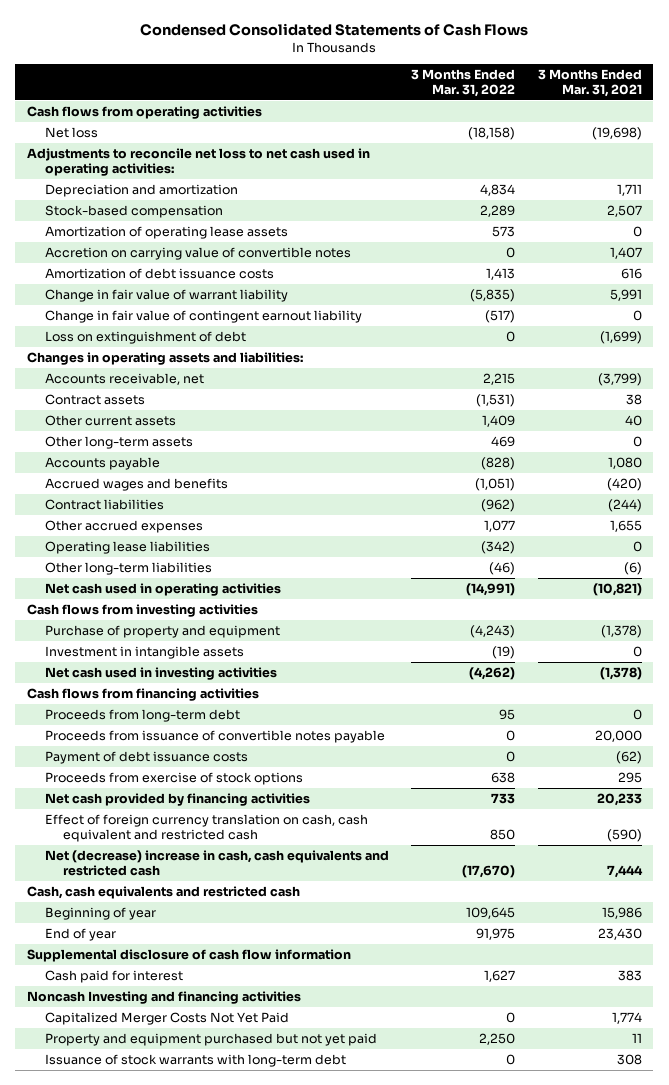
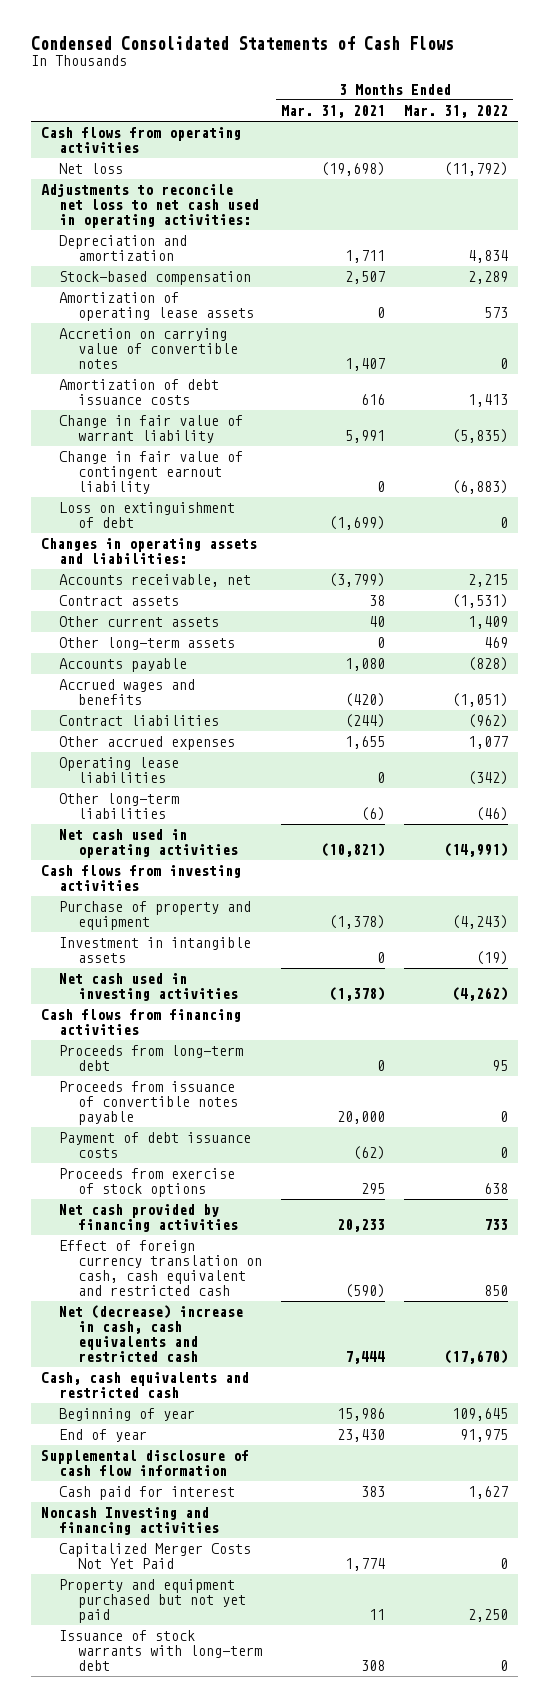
[468,127,516,141] (18,158) -> [444,162,509,177] (11,792)
[485,310,516,324] (517) -> [452,479,509,494] (6,883)

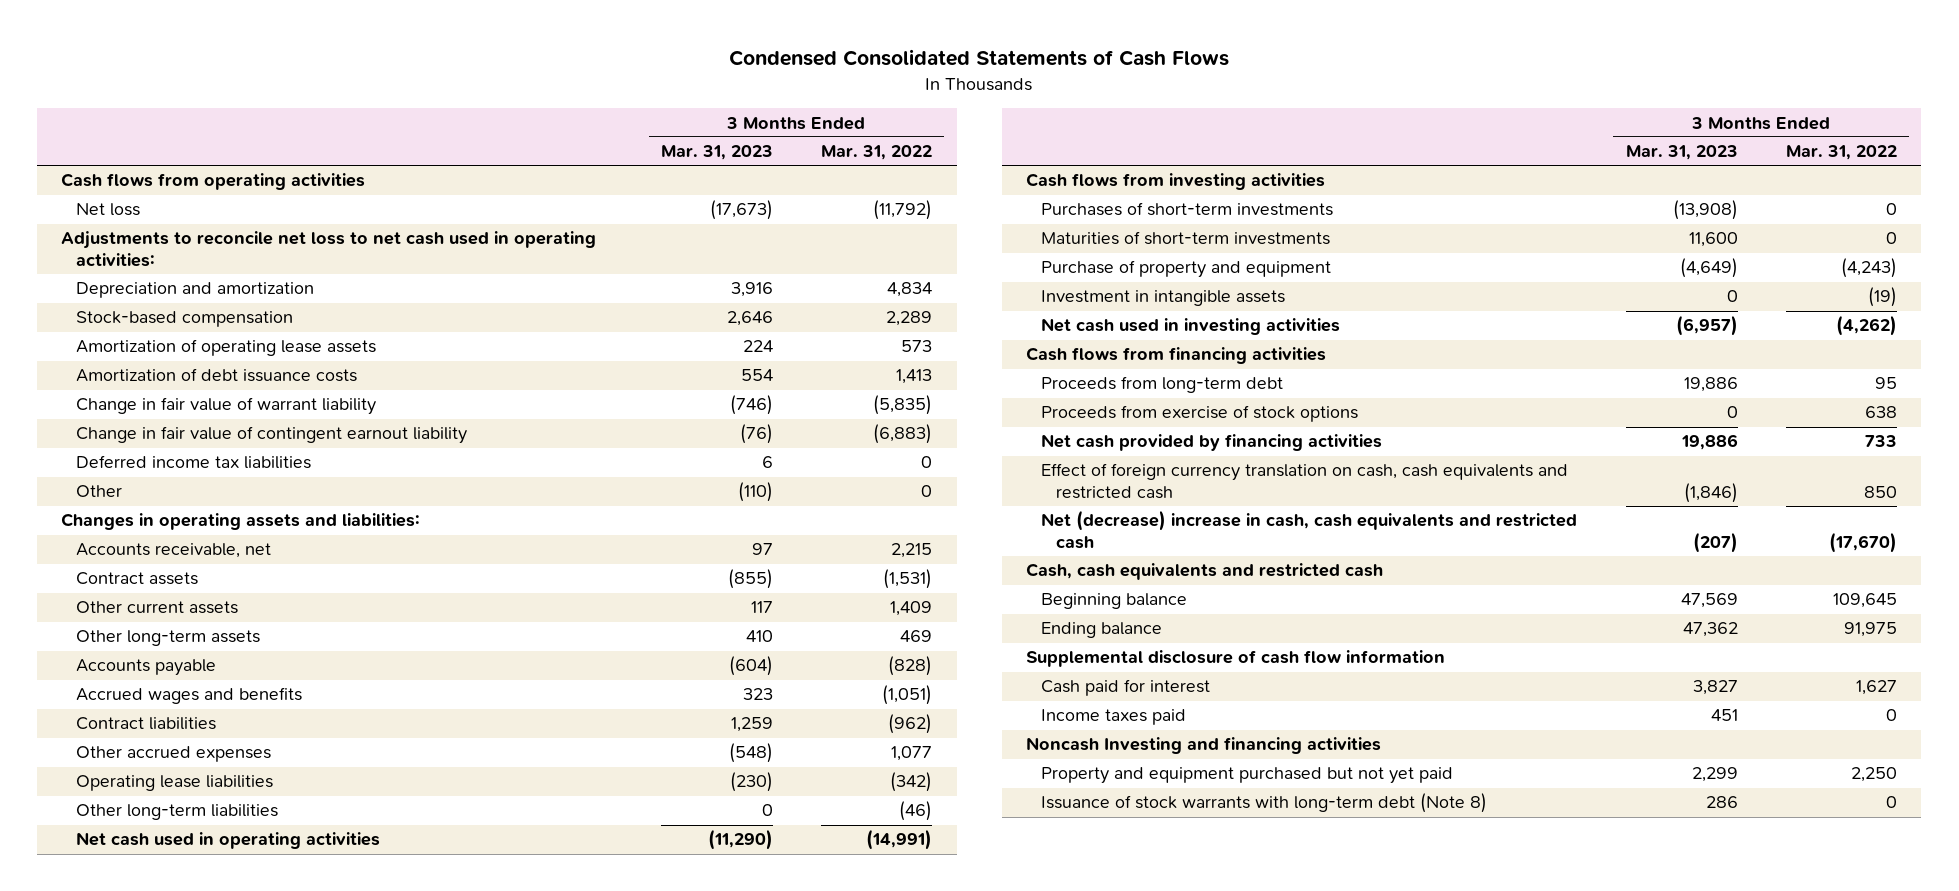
[280,104,385,118] Mar. 31, 2021 -> none
none -> [660,145,773,161] Mar. 31, 2023
[59,328,238,369] Accretion on carrying value of convertible notes -> none
[59,502,236,529] Loss on extinguishment of debt -> none
none -> [76,455,312,470] Deferred income tax liabilities
none -> [76,485,123,498] Other
none -> [1041,202,1334,217] Purchases of short-term investments
none -> [1041,231,1331,246] Maturities of short-term investments
[59,1081,238,1125] Proceeds from issuance of convertible notes payable -> none
[59,1132,252,1159] Payment of debt issuance costs -> none
[59,1240,262,1296] Effect of foreign currency translation on cash, cash equivalent and restricted cash -> [1041,463,1569,500] Effect of foreign currency translation on cash, cash equivalents and restricted cash
[59,1408,196,1422] Beginning of year -> [1041,593,1188,610] Beginning balance
[59,1429,148,1443] End of year -> [1041,622,1163,639] Ending balance
none -> [1041,709,1187,726] Income taxes paid
[59,1543,252,1570] Capitalized Merger Costs Not Yet Paid -> none
[59,1630,262,1671] Issuance of stock warrants with long-term debt -> [1041,793,1488,814] Issuance of stock warrants with long-term debt (Note 8)

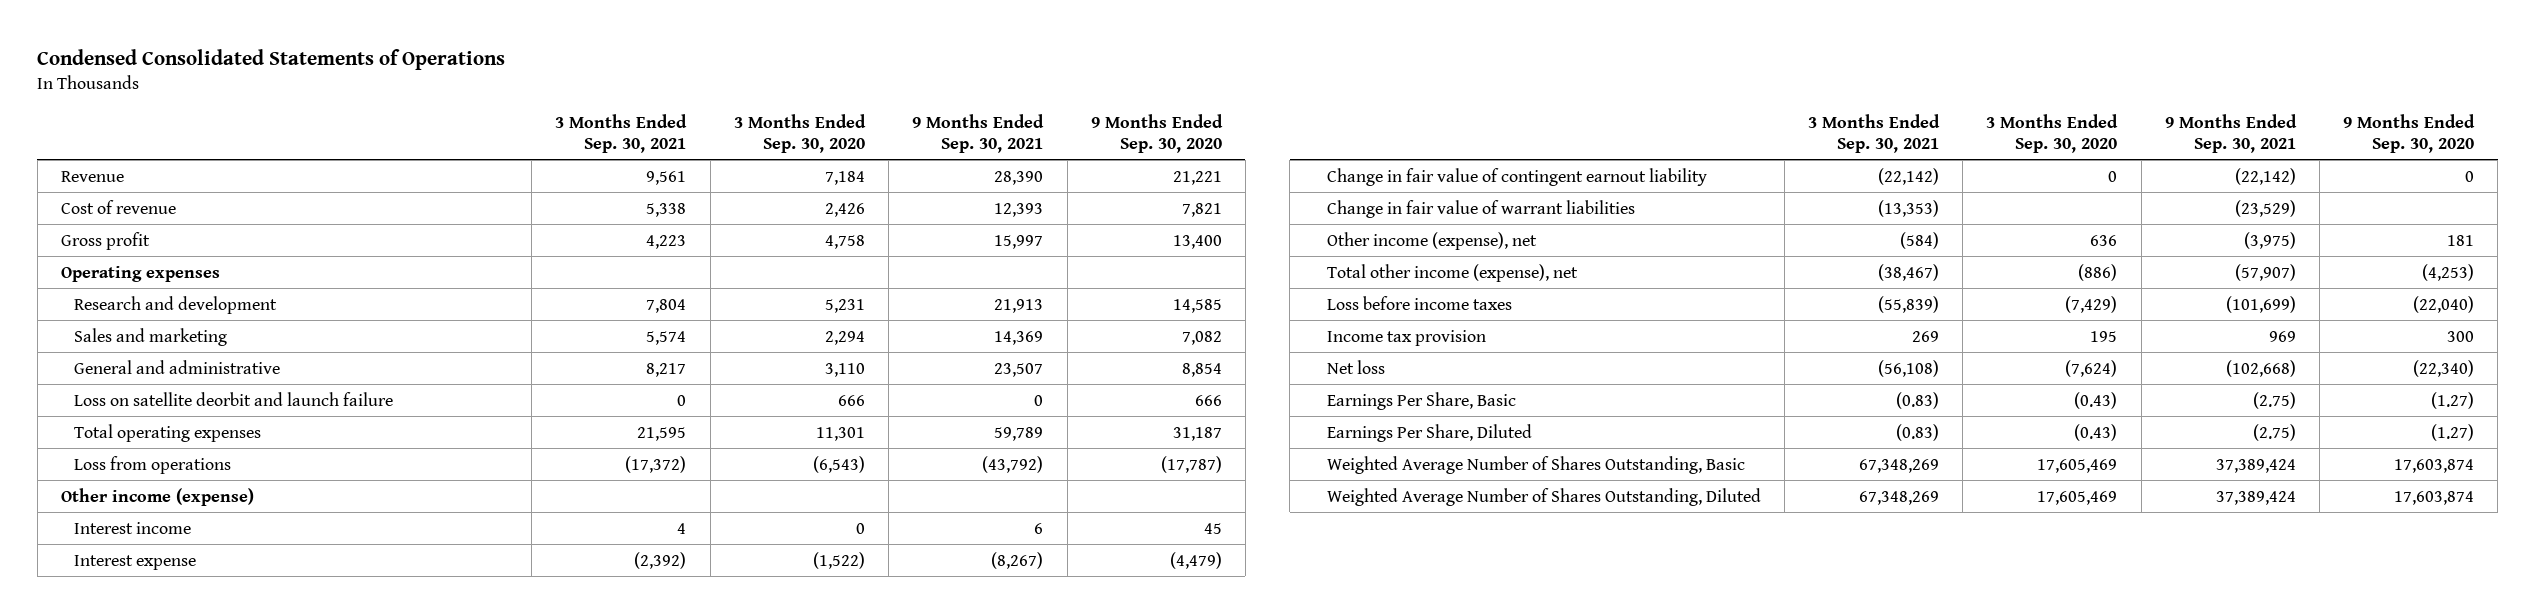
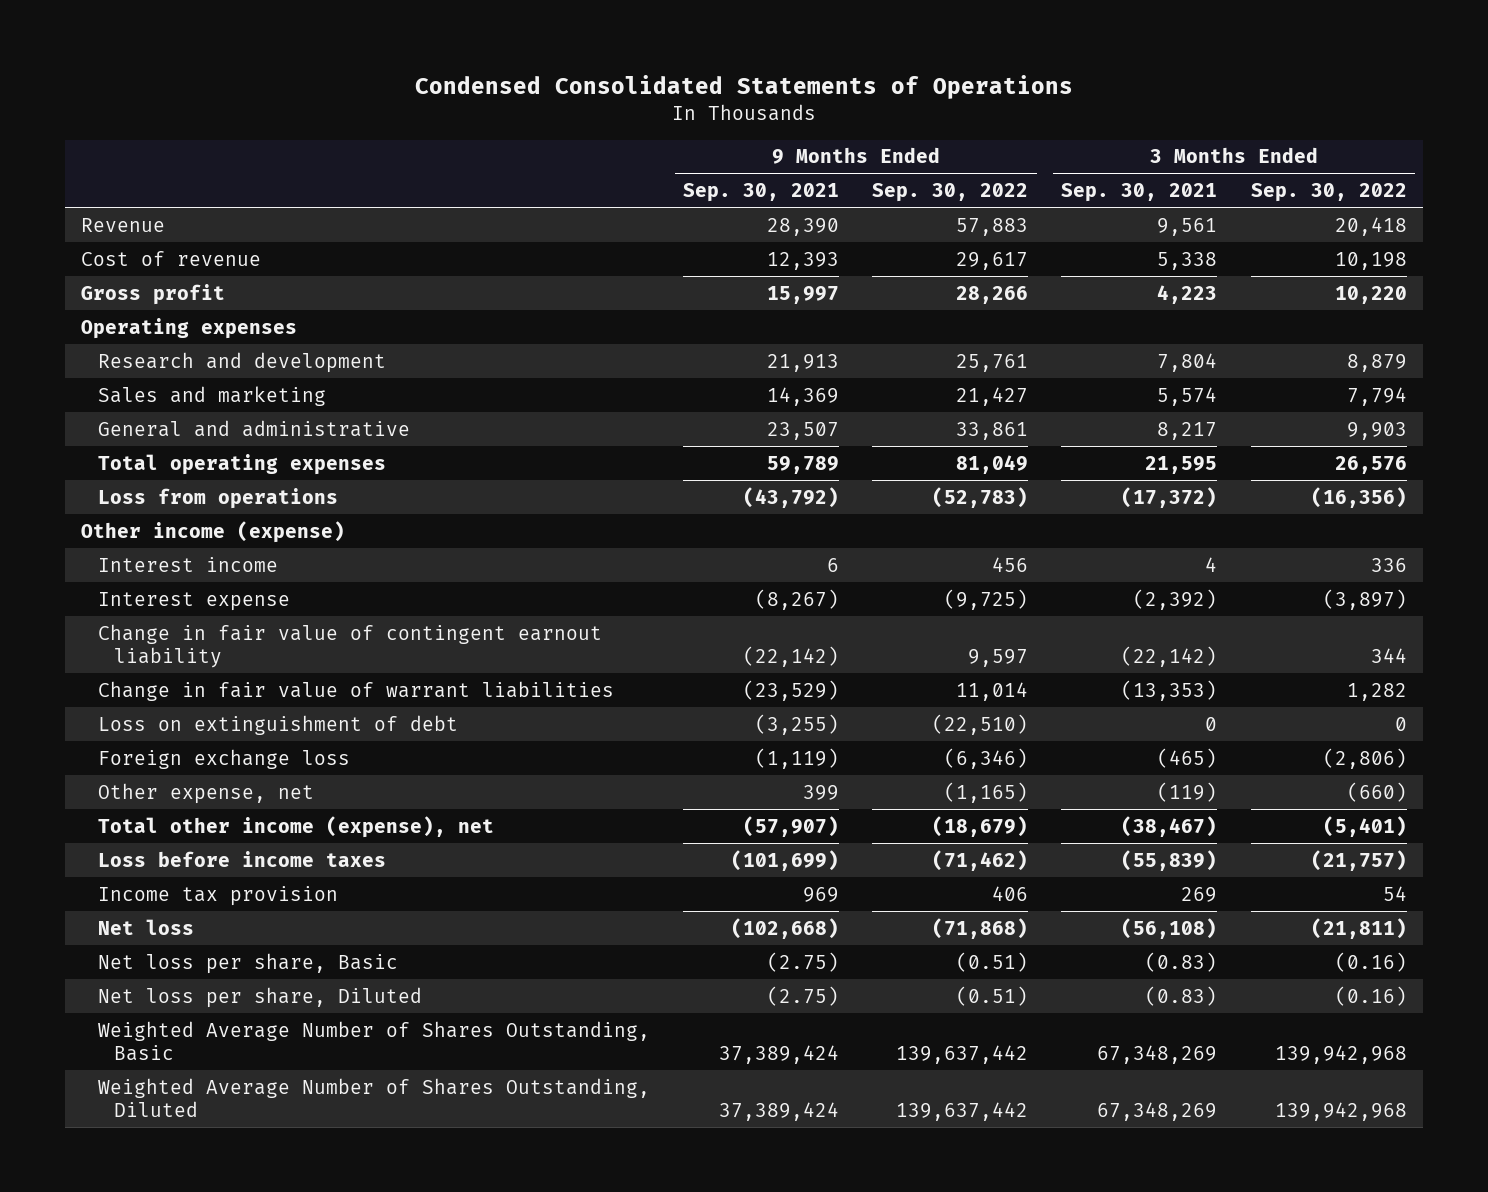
[733,113,866,153] 3 Months Ended Sep. 30, 2020 -> none
[1090,113,1223,153] 9 Months Ended Sep. 30, 2020 -> none
none -> [872,183,1029,203] Sep. 30, 2022
none -> [1250,183,1407,203] Sep. 30, 2022
[74,391,394,406] Loss on satellite deorbit and launch failure -> none
none -> [97,714,458,735] Loss on extinguishment of debt
none -> [97,748,350,769] Foreign exchange loss
[1326,231,1537,250] Other income (expense), net -> [97,782,314,804] Other expense, net
[1899,231,1939,249] (584) -> [1157,781,1218,802] (119)
[2243,231,2296,249] (3,975) -> [803,784,840,800] 399
[1326,391,1516,410] Earnings Per Share, Basic -> [97,952,398,974] Net loss per share, Basic
[1326,423,1532,442] Earnings Per Share, Diluted -> [97,986,422,1008] Net loss per share, Diluted

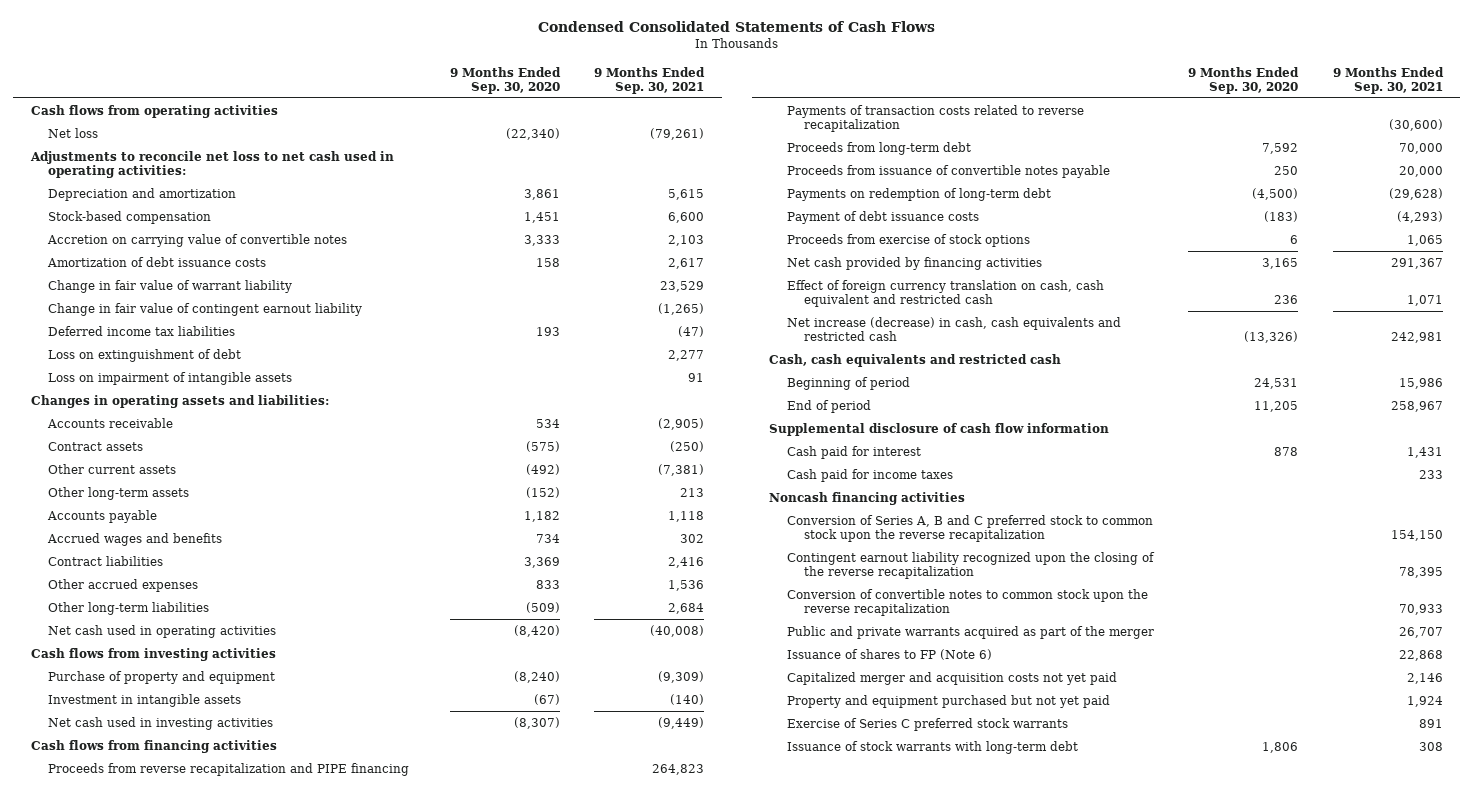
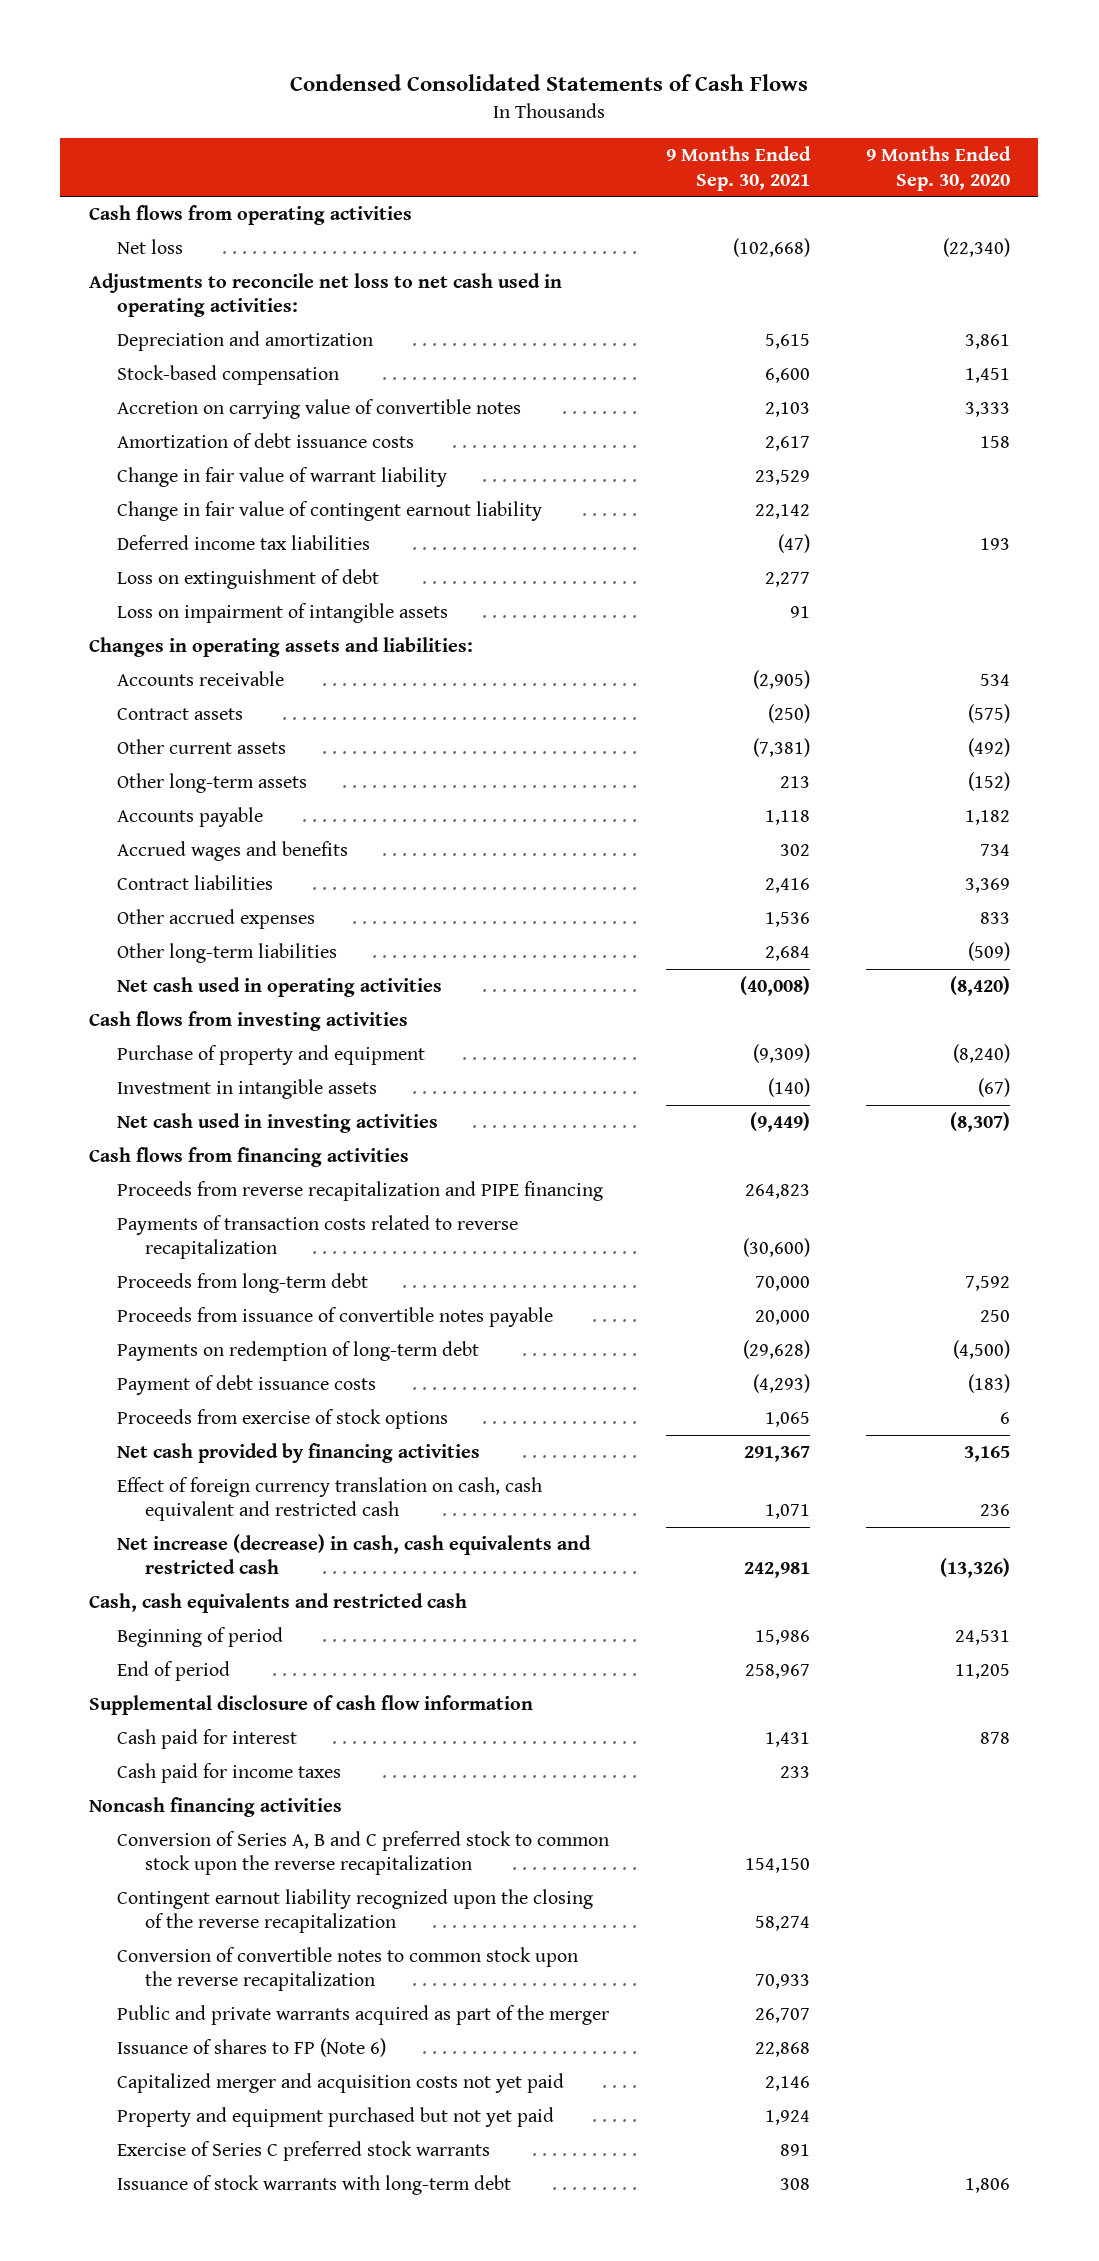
[650,128,705,141] (79,261) -> [732,237,810,257] (102,668)
[658,303,705,316] (1,265) -> [754,503,810,519] 22,142
[1398,567,1443,579] 78,395 -> [754,1916,810,1932] 58,274

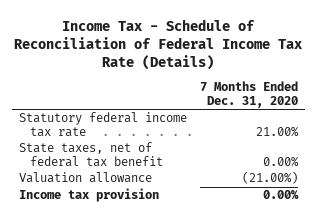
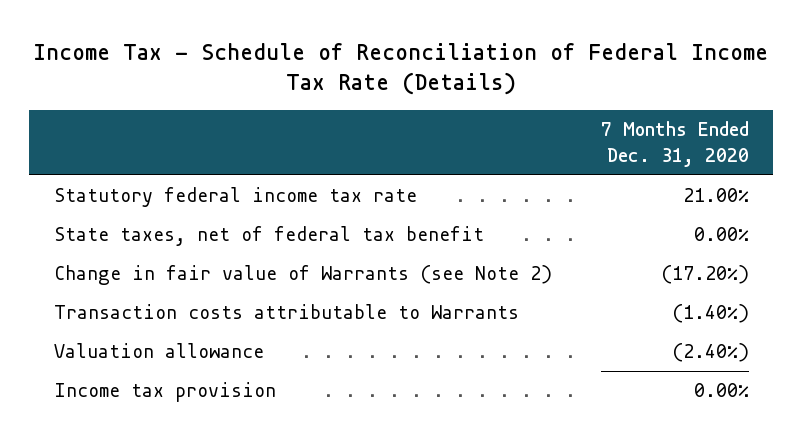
none -> [53,265,552,286] Change in fair value of Warrants (see Note 2)
none -> [53,304,519,320] Transaction costs attributable to Warrants
[242,171,299,185] (21.00%) -> [671,343,749,363] (2.40%)

